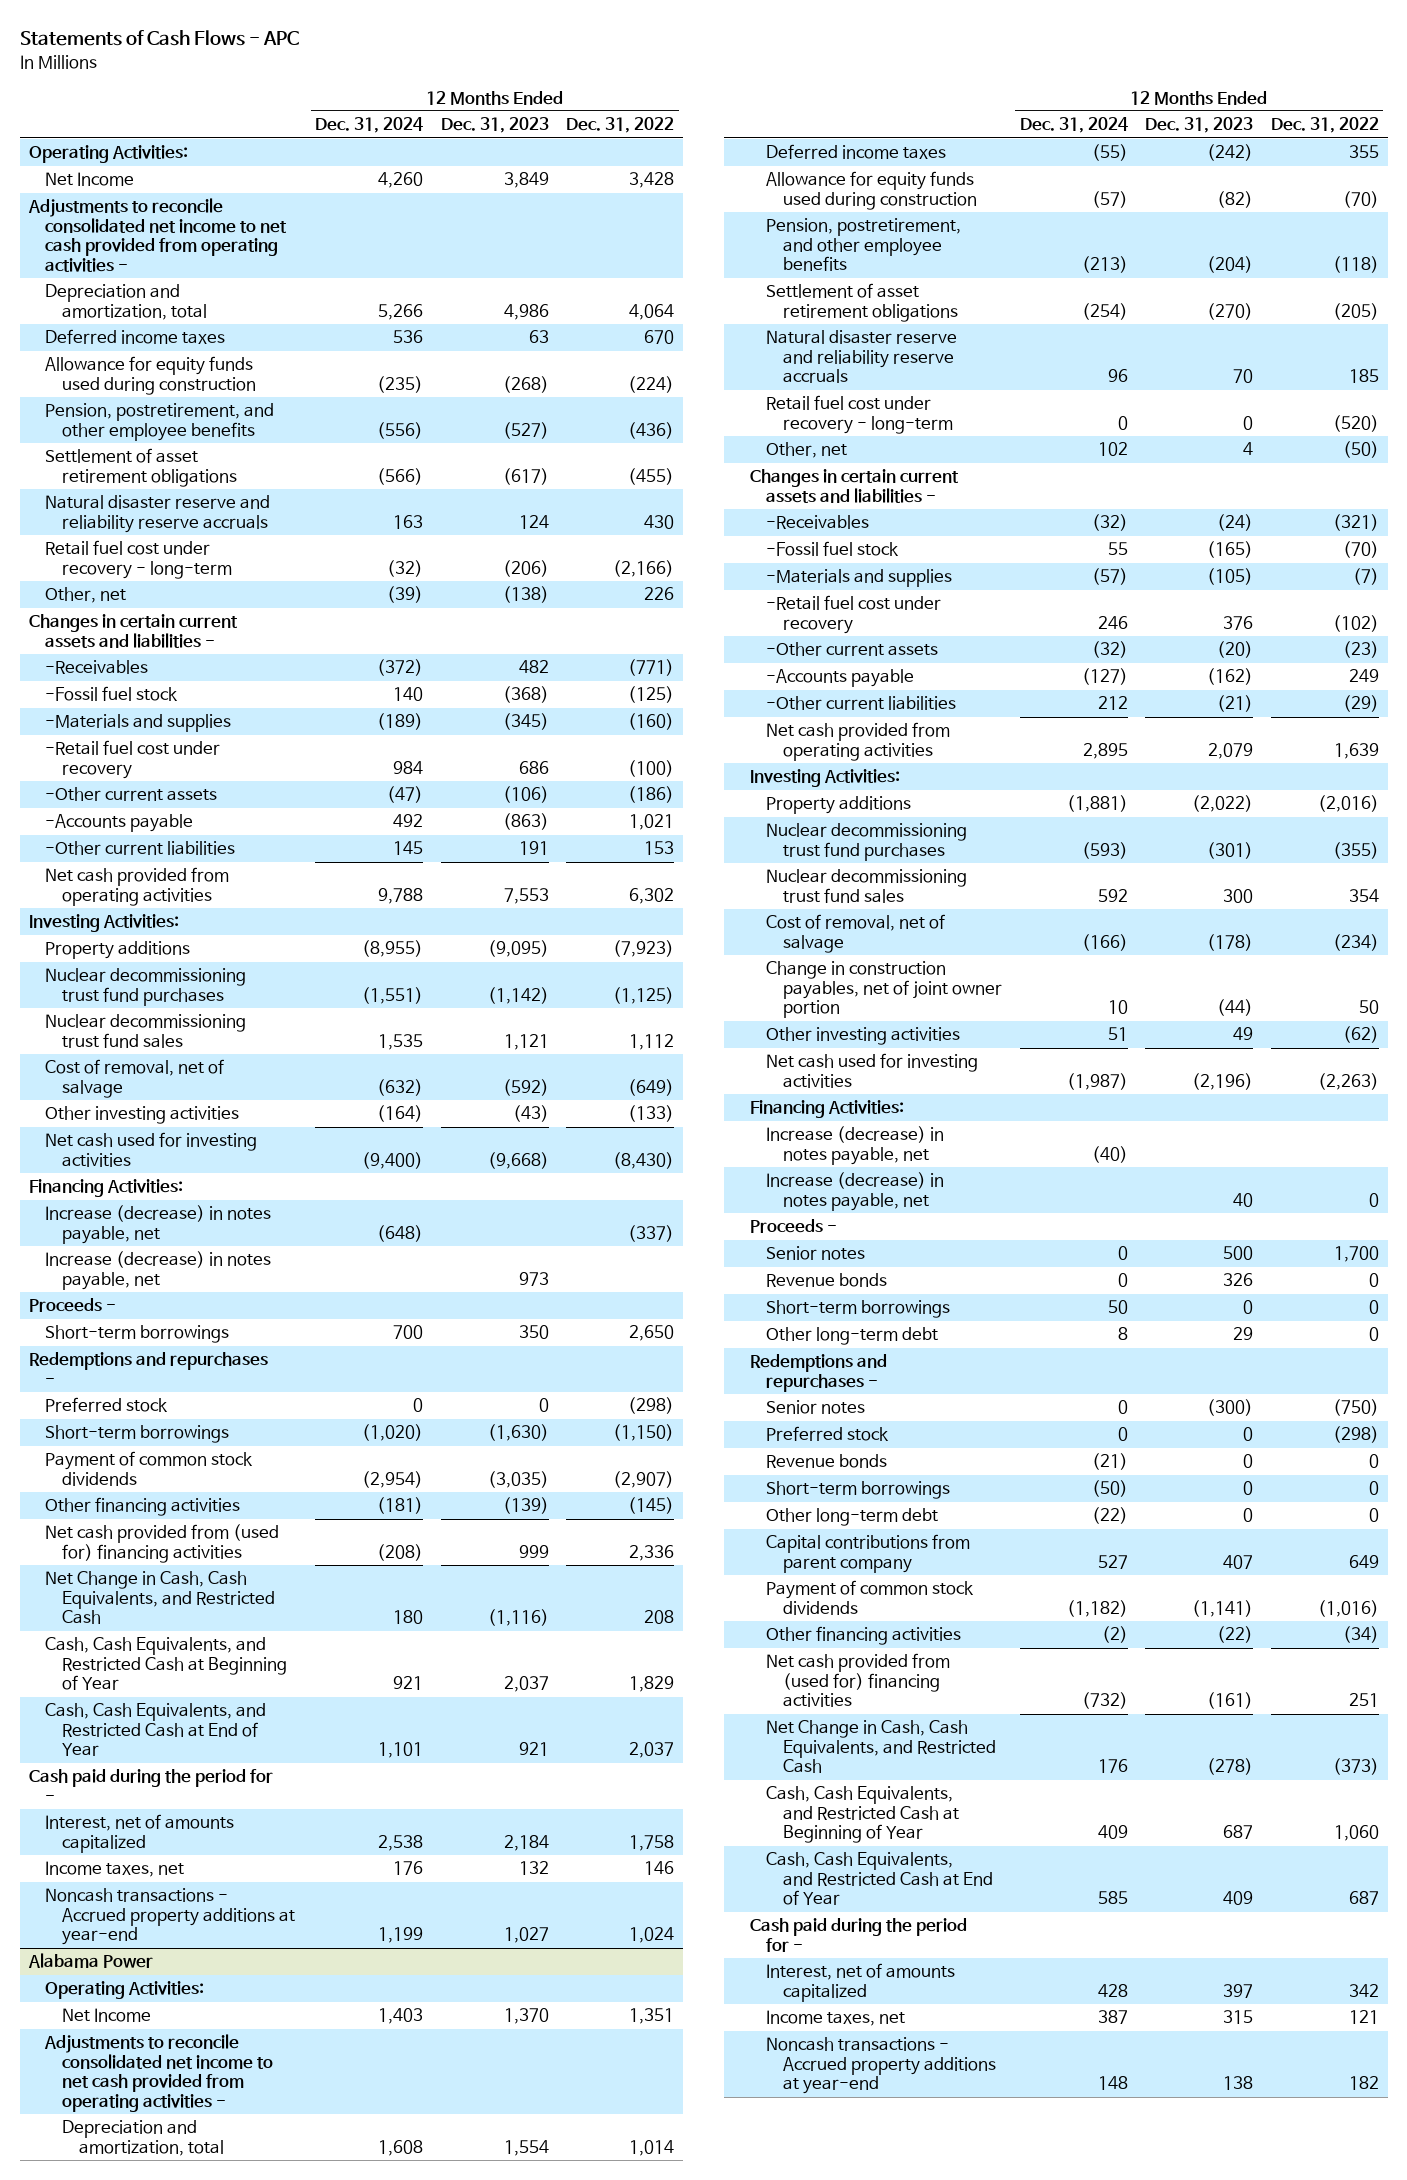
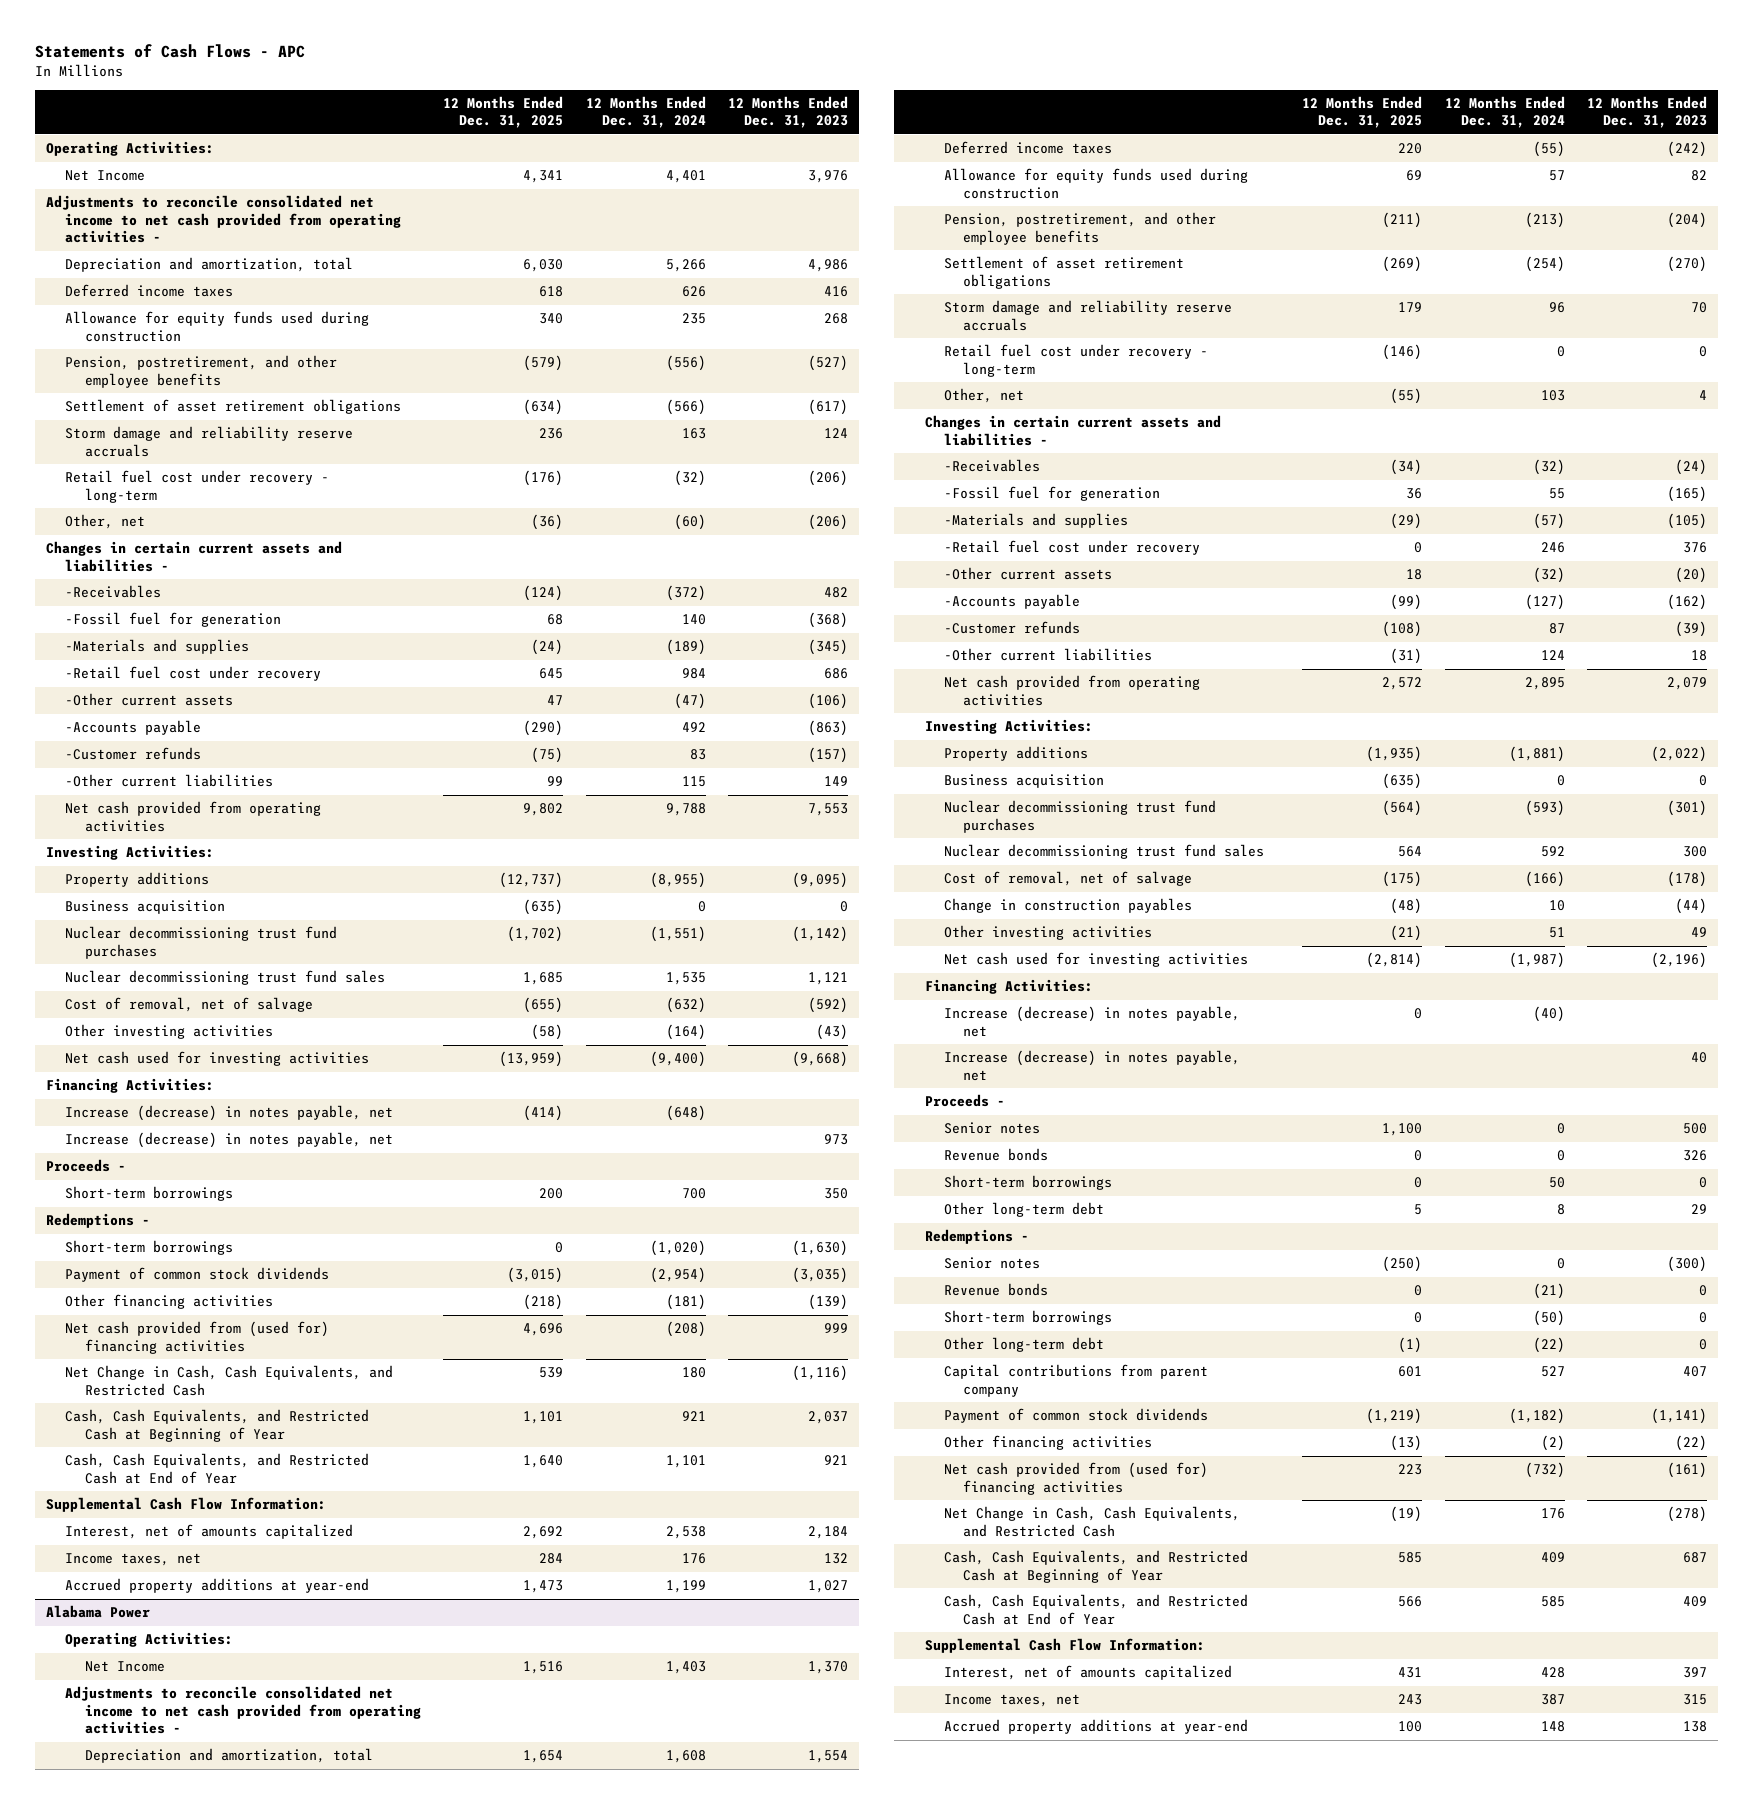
[566,117,675,134] Dec. 31, 2022 -> none
none -> [443,95,564,129] 12 Months Ended Dec. 31, 2025
[378,172,424,189] 4,260 -> [665,170,706,184] 4,401
[503,172,549,189] 3,849 -> [807,170,848,184] 3,976
[393,330,424,344] 536 -> [681,286,706,298] 626
[528,330,549,344] 63 -> [823,286,848,298] 416
[377,375,424,393] (235) -> [681,313,706,325] 235
[502,375,549,393] (268) -> [823,313,848,325] 268
[45,495,271,533] Natural disaster reserve and reliability reserve accruals -> [65,426,354,457] Storm damage and reliability reserve accruals
[387,586,424,604] (39) -> [673,514,706,531] (60)
[502,586,549,604] (138) -> [807,514,848,531] (206)
[45,686,179,702] -Fossil fuel stock -> [65,612,282,628] -Fossil fuel for generation
none -> [65,747,202,761] -Customer refunds
[393,841,424,856] 145 -> [681,776,706,788] 115
[518,841,549,856] 191 -> [823,776,848,787] 149
none -> [65,900,226,915] Business acquisition
[45,1397,169,1413] Preferred stock -> none
[28,1352,268,1385] Redemptions and repurchases - -> [46,1213,151,1229] Redemptions -
[28,1769,273,1802] Cash paid during the period for - -> none
none -> [46,1497,327,1513] Supplemental Cash Flow Information:
[45,1888,295,1946] Noncash transactions - Accrued property additions at year-end -> [65,1578,370,1594] Accrued property additions at year-end
[1091,190,1128,208] (57) -> [1548,170,1565,182] 57
[1217,190,1254,208] (82) -> [1691,170,1708,182] 82
[766,330,958,384] Natural disaster reserve and reliability reserve accruals -> [943,300,1232,331] Storm damage and reliability reserve accruals
[1097,442,1128,457] 102 -> [1540,390,1565,402] 103
[766,541,900,557] -Fossil fuel stock -> [943,486,1160,502] -Fossil fuel for generation
none -> [943,621,1080,635] -Customer refunds
[1097,696,1128,711] 212 -> [1540,650,1565,661] 124
[1217,695,1254,713] (21) -> [1691,650,1708,662] 18
none -> [943,774,1104,789] Business acquisition
[766,961,1003,1019] Change in construction payables, net of joint owner portion -> [943,898,1192,914] Change in construction payables
[749,1354,887,1392] Redemptions and repurchases - -> [924,1229,1029,1245] Redemptions -
[766,1426,890,1442] Preferred stock -> none
[749,1918,967,1952] Cash paid during the period for - -> none
none -> [924,1638,1205,1654] Supplemental Cash Flow Information:
[766,2037,997,2095] Noncash transactions - Accrued property additions at year-end -> [943,1719,1248,1735] Accrued property additions at year-end

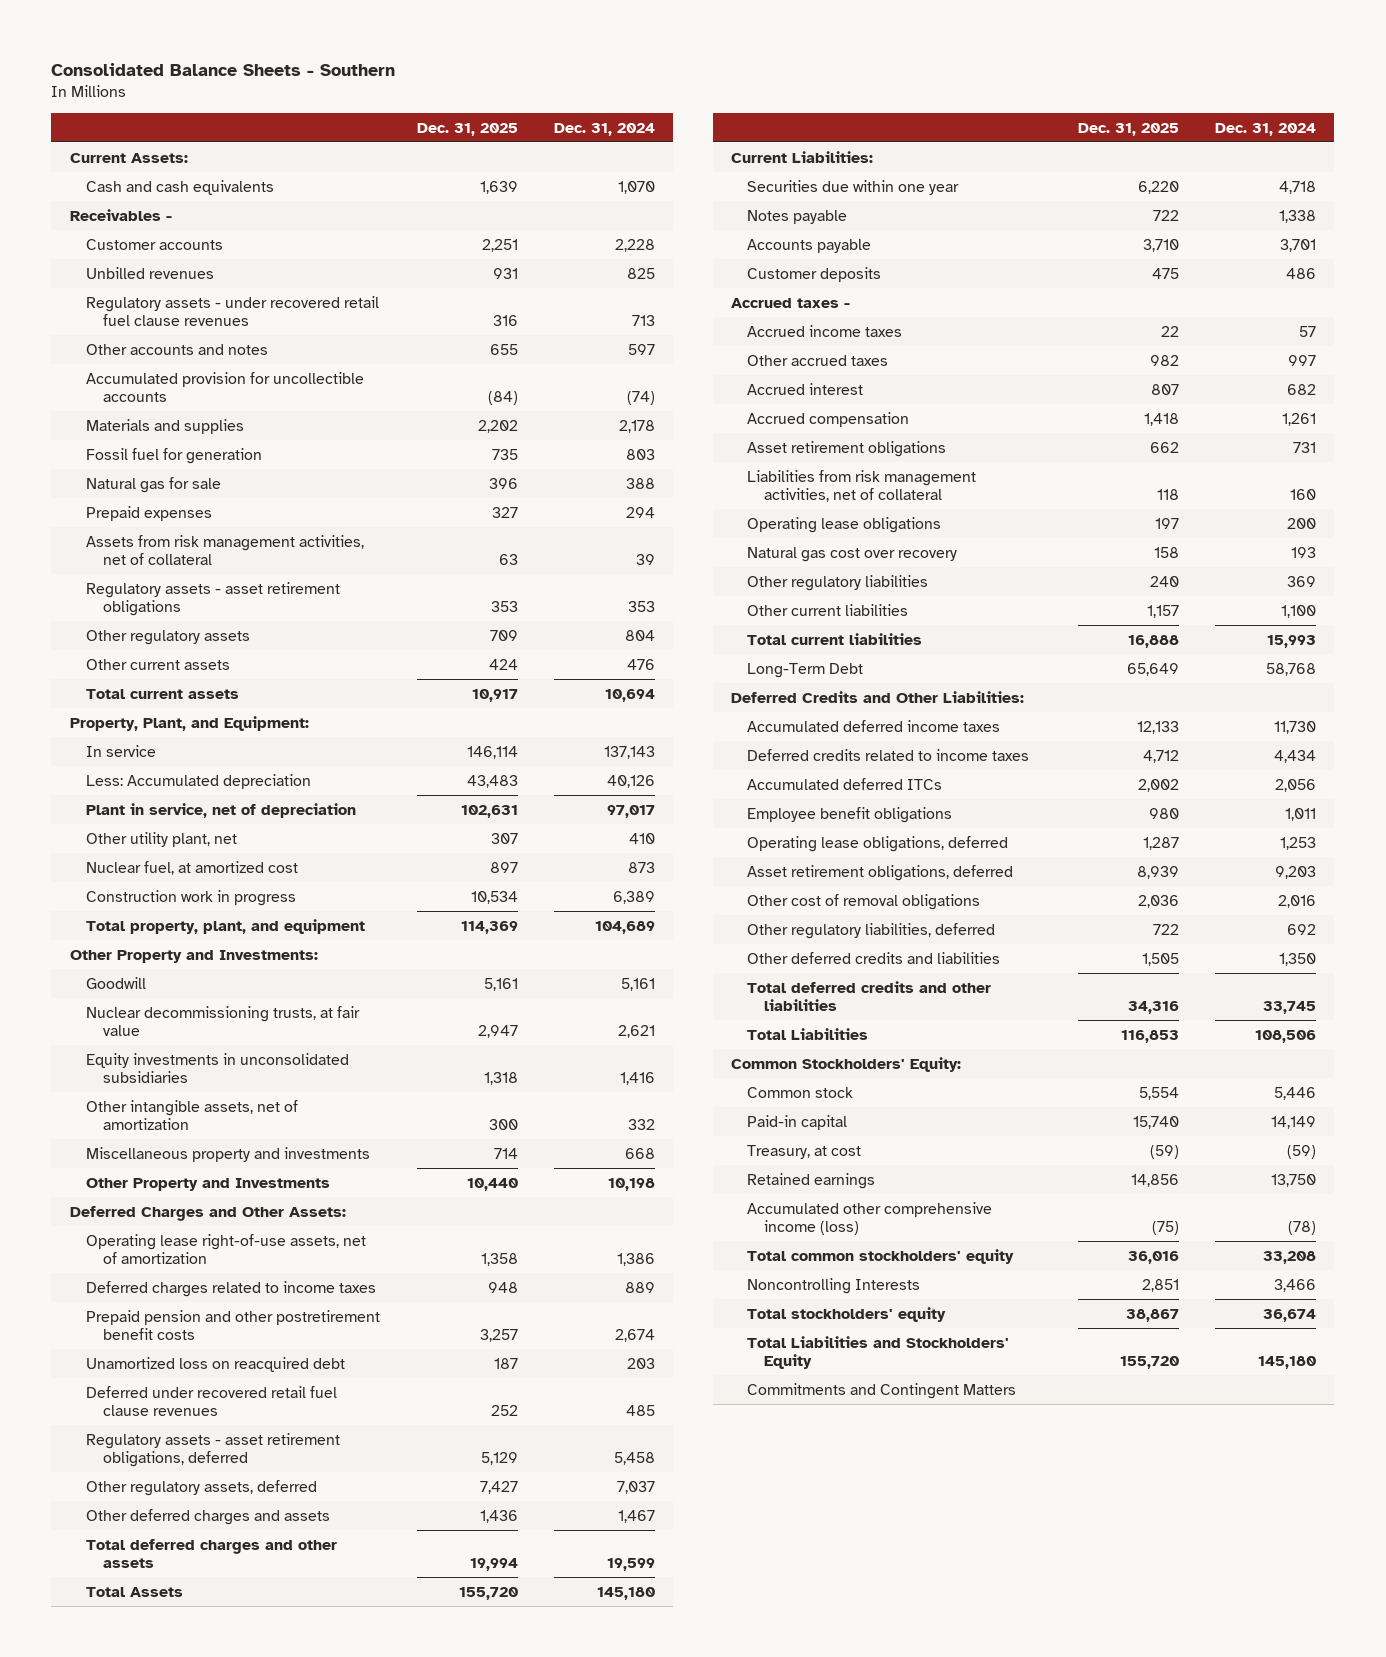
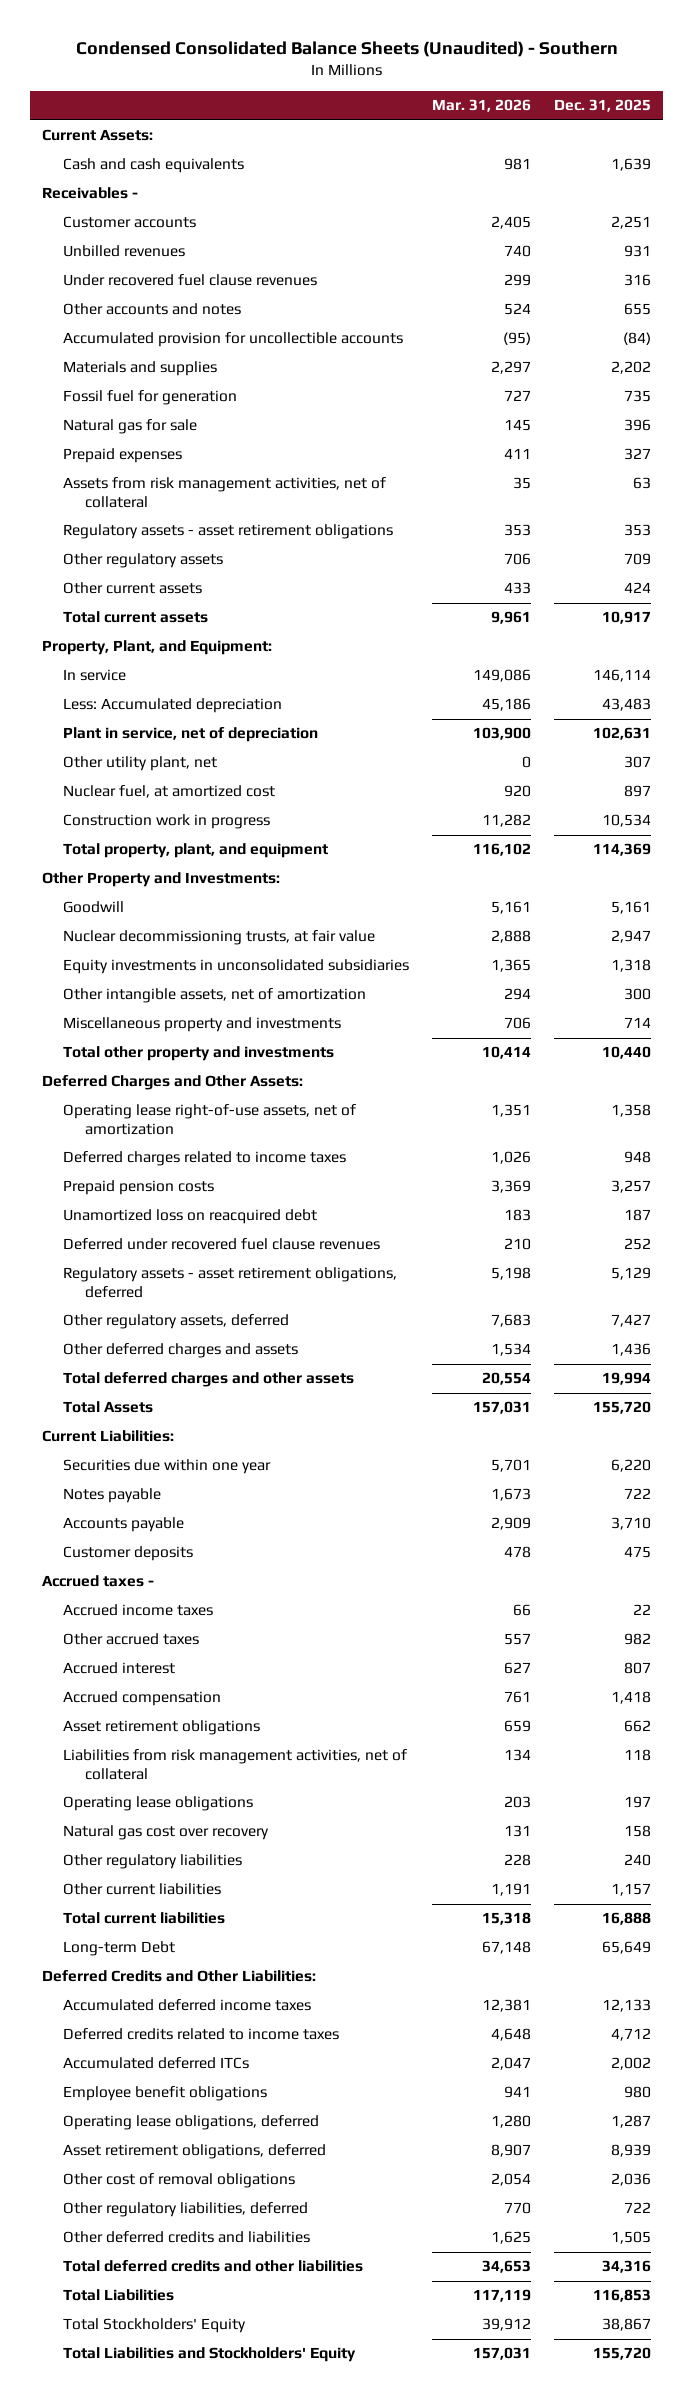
[51,62,396,76] Consolidated Balance Sheets - Southern -> [75,41,618,58] Condensed Consolidated Balance Sheets (Unaudited) - Southern
[553,122,655,136] Dec. 31, 2024 -> none
none -> [432,99,532,113] Mar. 31, 2026
[86,295,380,327] Regulatory assets - under recovered retail fuel clause revenues -> [63,274,318,287] Under recovered fuel clause revenues
[86,1177,331,1191] Other Property and Investments -> [63,1046,335,1062] Total other property and investments
[86,1309,381,1341] Prepaid pension and other postretirement benefit costs -> [63,1180,215,1196] Prepaid pension costs
[86,1385,338,1417] Deferred under recovered retail fuel clause revenues -> [63,1238,381,1251] Deferred under recovered fuel clause revenues
[747,662,864,678] Long-Term Debt -> [63,1941,176,1957] Long-term Debt
[730,1056,961,1072] Common Stockholders' Equity: -> none
[747,1086,854,1098] Common stock -> none
[747,1114,848,1130] Paid-in capital -> none
[747,1144,862,1159] Treasury, at cost -> none
[747,1172,876,1189] Retained earnings -> none
[747,1201,993,1236] Accumulated other comprehensive income (loss) -> none
[747,1248,1015,1264] Total common stockholders' equity -> none
[747,1277,921,1294] Noncontrolling Interests -> none
[747,1306,947,1322] Total stockholders' equity -> [63,2318,247,2334] Total Stockholders' Equity
[747,1382,1017,1399] Commitments and Contingent Matters -> none

